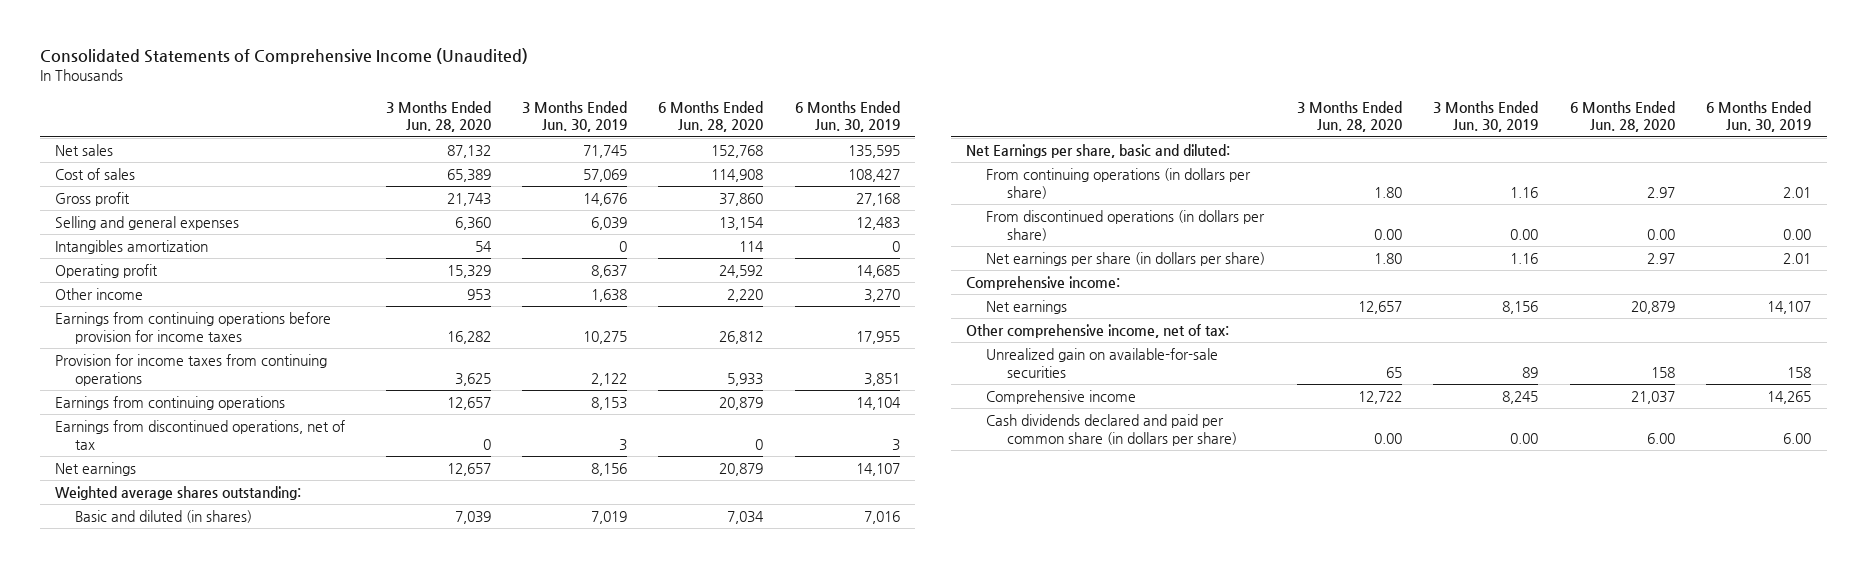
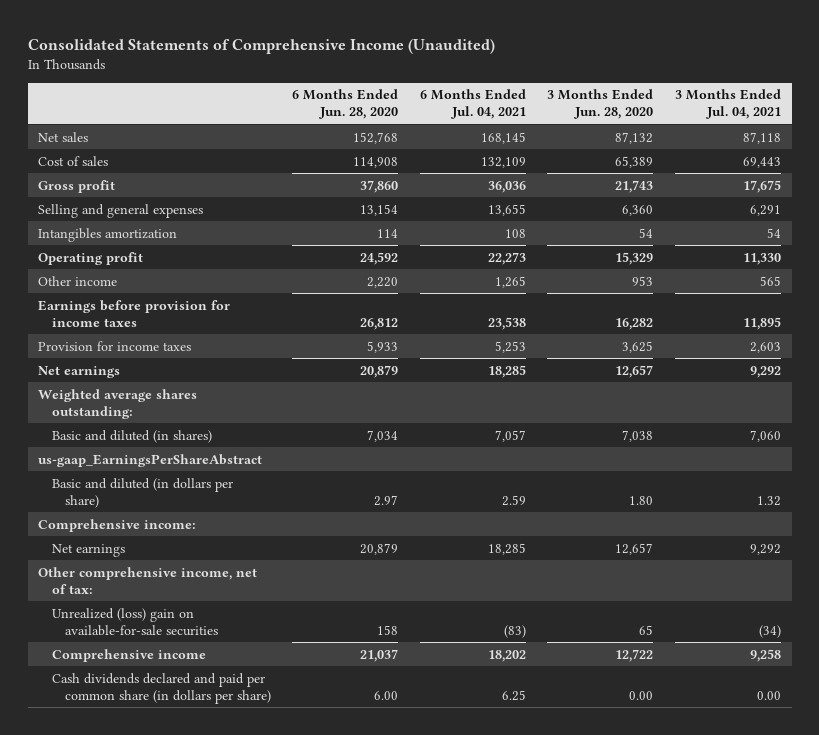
[522,100,628,133] 3 Months Ended Jun. 30, 2019 -> none
[794,100,900,133] 6 Months Ended Jun. 30, 2019 -> none
none -> [419,89,526,120] 6 Months Ended Jul. 04, 2021
none -> [674,89,781,120] 3 Months Ended Jul. 04, 2021
[55,396,286,411] Earnings from continuing operations -> none
[55,420,346,450] Earnings from discontinued operations, net of tax -> none
[55,312,332,344] Earnings from continuing operations before provision for income taxes -> [38,299,231,327] Earnings before provision for income taxes
[55,354,328,386] Provision for income taxes from continuing operations -> [38,340,192,351] Provision for income taxes
[986,168,1252,199] From continuing operations (in dollars per share) -> none
[986,210,1266,241] From discontinued operations (in dollars per share) -> none
[454,511,491,525] 7,039 -> [622,429,654,442] 7,038
[966,144,1231,159] Net Earnings per share, basic and diluted: -> [38,453,263,467] us-gaap_EarningsPerShareAbstract
[986,252,1266,267] Net earnings per share (in dollars per share) -> [51,477,233,508] Basic and diluted (in dollars per share)
[986,348,1219,378] Unrealized gain on available-for-sale securities -> [51,607,218,636] Unrealized (loss) gain on available-for-sale securities

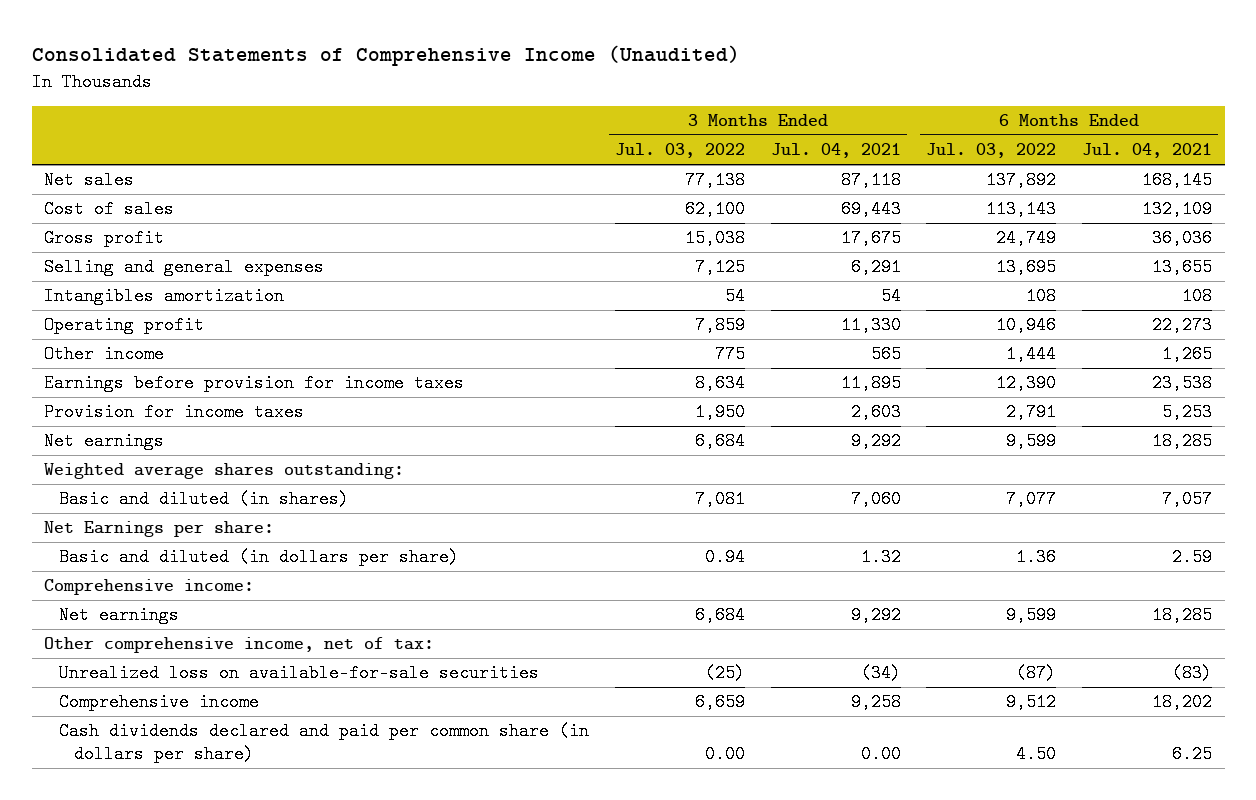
[292,89,399,120] 6 Months Ended Jun. 28, 2020 -> none
[547,89,654,120] 3 Months Ended Jun. 28, 2020 -> none
none -> [614,143,745,159] Jul. 03, 2022
none -> [926,143,1057,159] Jul. 03, 2022
[38,453,263,467] us-gaap_EarningsPerShareAbstract -> none
none -> [44,521,275,538] Net Earnings per share:
[51,607,218,636] Unrealized (loss) gain on available-for-sale securities -> [59,664,540,683] Unrealized loss on available-for-sale securities

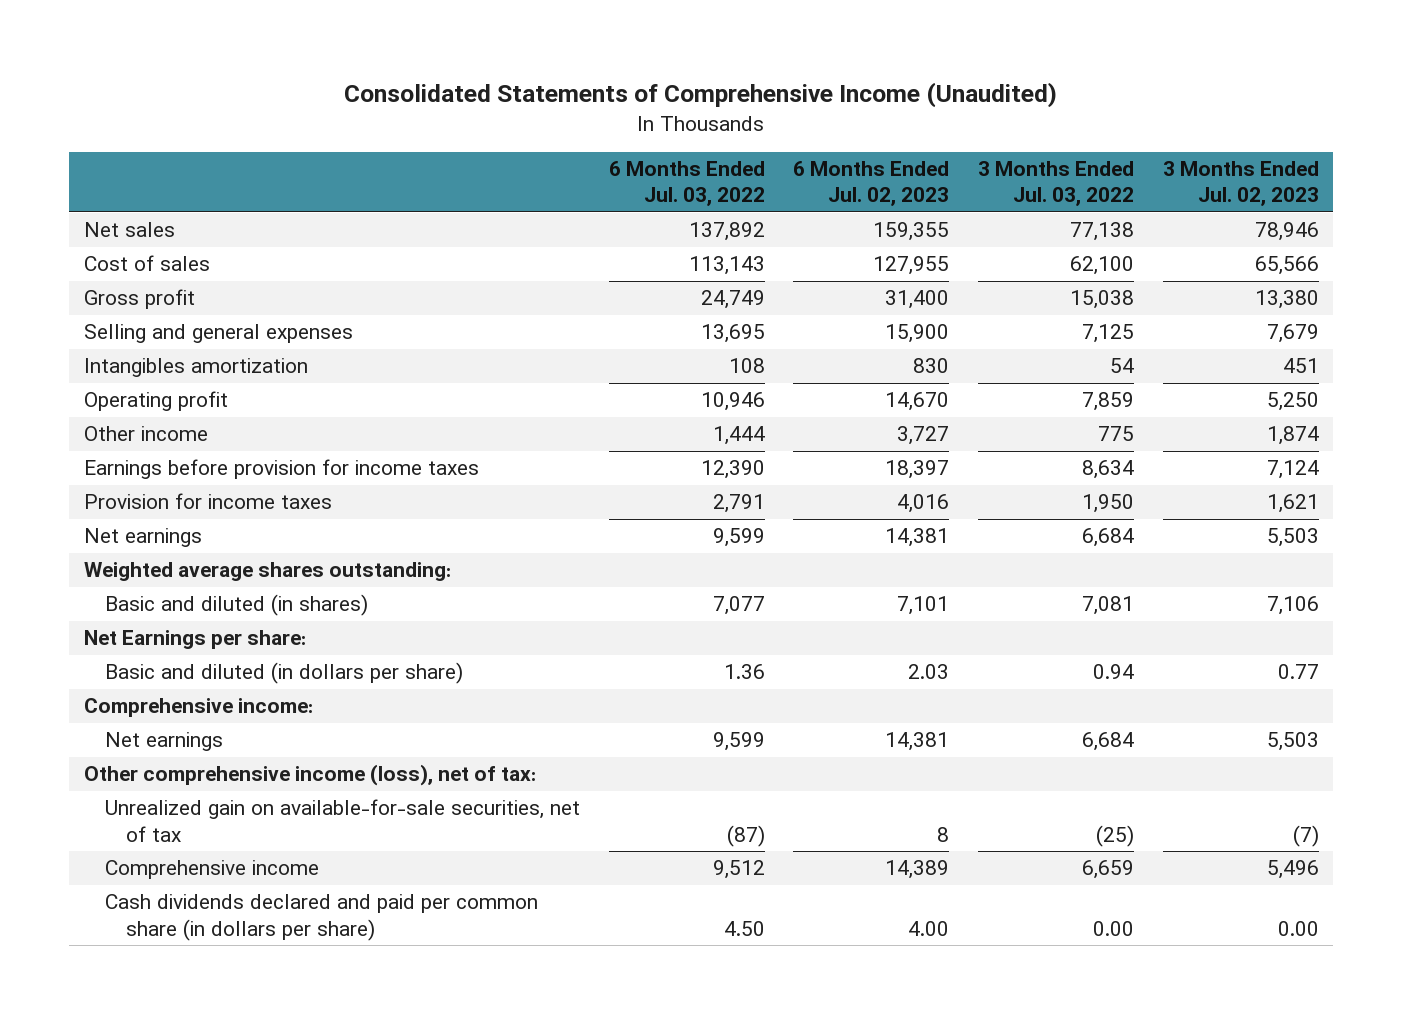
[770,143,901,159] Jul. 04, 2021 -> none
[1081,143,1212,159] Jul. 04, 2021 -> none
none -> [793,160,950,207] 6 Months Ended Jul. 02, 2023
none -> [1162,160,1319,207] 3 Months Ended Jul. 02, 2023
[44,637,435,654] Other comprehensive income, net of tax: -> [83,764,536,787] Other comprehensive income (loss), net of tax:
[59,664,540,683] Unrealized loss on available-for-sale securities -> [104,799,580,842] Unrealized gain on available-for-sale securities, net of tax

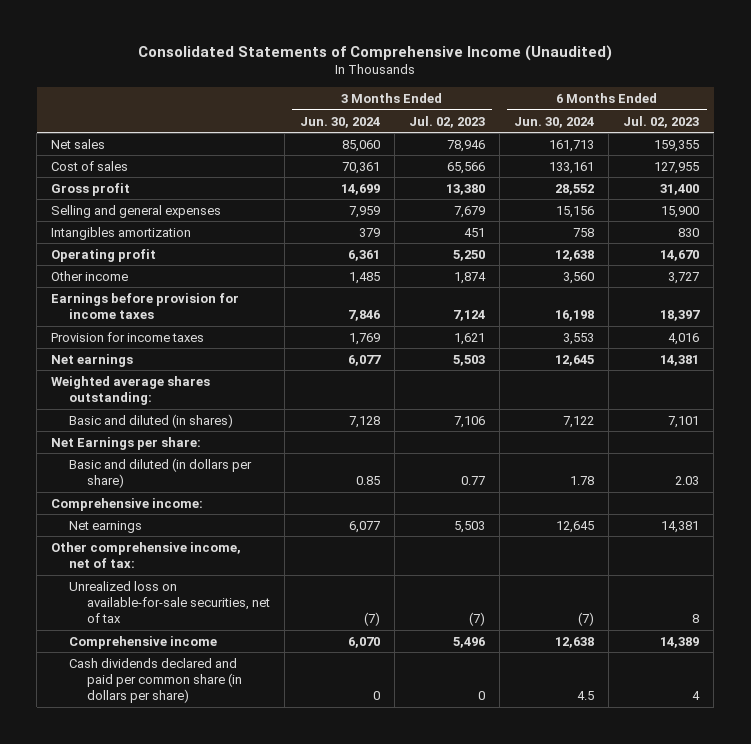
[608,160,765,207] 6 Months Ended Jul. 03, 2022 -> none
[978,160,1135,207] 3 Months Ended Jul. 03, 2022 -> none
none -> [299,116,380,128] Jun. 30, 2024
none -> [514,116,595,128] Jun. 30, 2024
[83,764,536,787] Other comprehensive income (loss), net of tax: -> [51,541,242,568] Other comprehensive income, net of tax:
[104,799,580,842] Unrealized gain on available-for-sale securities, net of tax -> [69,580,271,623] Unrealized loss on available-for-sale securities, net of tax
[908,920,950,936] 4.00 -> [692,690,701,700] 4
[1277,920,1319,936] 0.00 -> [477,690,485,700] 0

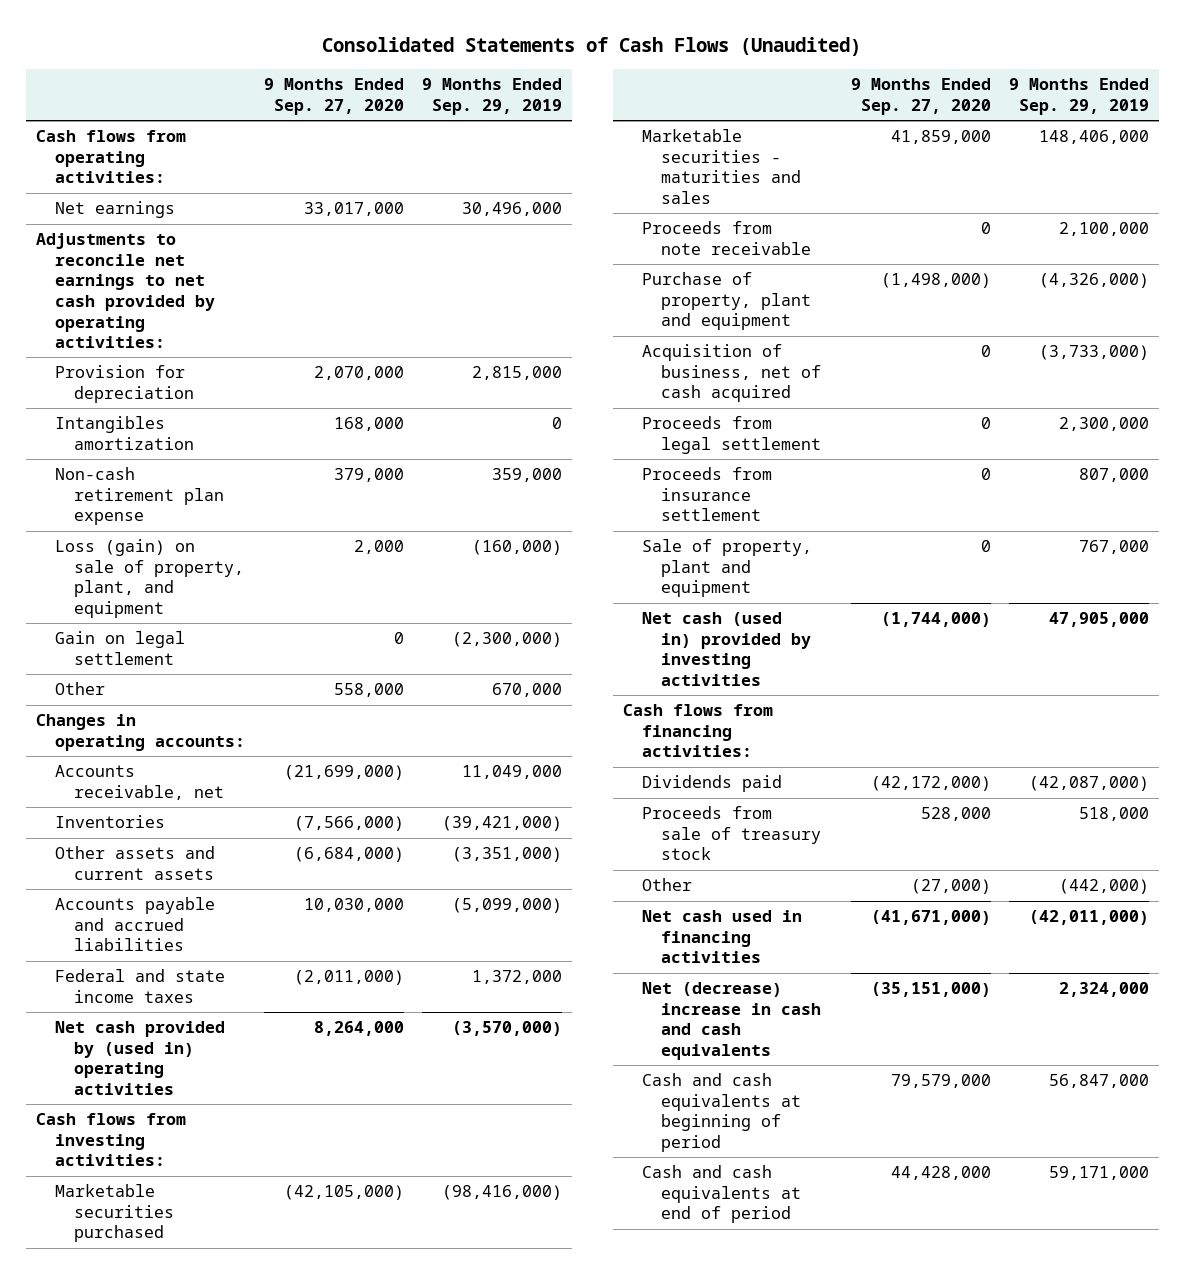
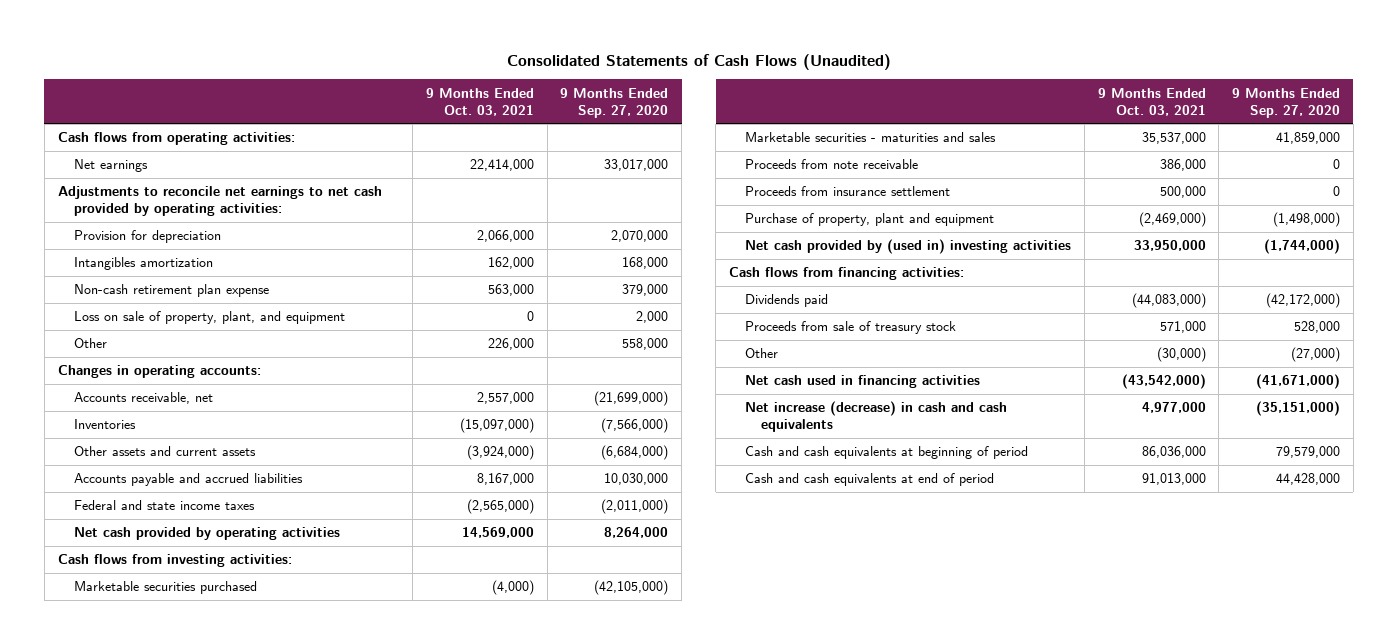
[422,78,563,115] 9 Months Ended Sep. 29, 2019 -> none
none -> [426,87,535,116] 9 Months Ended Oct. 03, 2021
[55,631,186,665] Gain on legal settlement -> none
[55,539,245,618] Loss (gain) on sale of property, plant, and equipment -> [73,311,345,325] Loss on sale of property, plant, and equipment
[55,1021,226,1095] Net cash provided by (used in) operating activities -> [73,527,340,541] Net cash provided by operating activities
[642,344,822,403] Acquisition of business, net of cash acquired -> none
[642,416,822,454] Proceeds from legal settlement -> none
[642,539,813,598] Sale of property, plant and equipment -> none
[642,272,812,331] Purchase of property, plant and equipment -> [745,213,995,227] Purchase of property, plant and equipment
[642,612,812,686] Net cash (used in) provided by investing activities -> [745,239,1072,255] Net cash provided by (used in) investing activities
[642,982,822,1060] Net (decrease) increase in cash and cash equivalents -> [745,401,1008,433] Net increase (decrease) in cash and cash equivalents

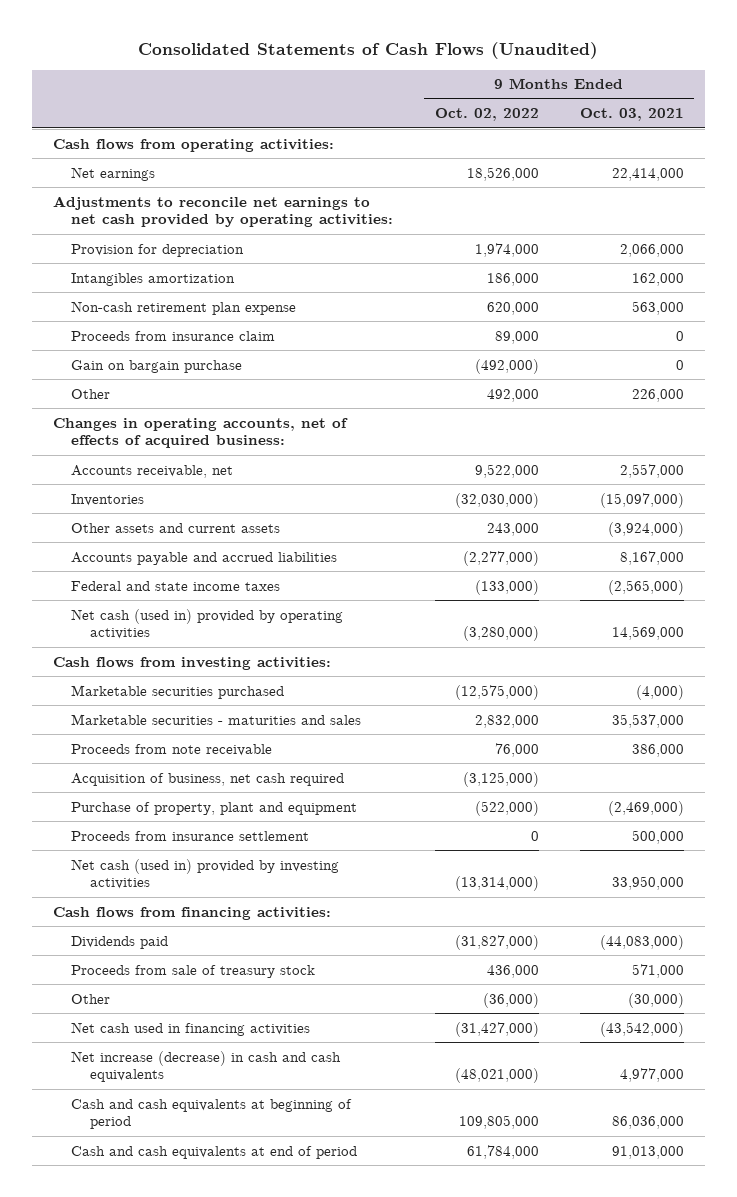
[560,87,669,118] 9 Months Ended Sep. 27, 2020 -> none
none -> [434,108,539,122] Oct. 02, 2022
[73,311,345,325] Loss on sale of property, plant, and equipment -> none
none -> [71,330,276,341] Proceeds from insurance claim
none -> [71,359,243,373] Gain on bargain purchase
[57,365,261,379] Changes in operating accounts: -> [52,417,348,449] Changes in operating accounts, net of effects of acquired business:
[73,527,340,541] Net cash provided by operating activities -> [71,608,344,640] Net cash (used in) provided by operating activities
none -> [71,772,345,786] Acquisition of business, net cash required
[745,186,951,197] Proceeds from insurance settlement -> [71,830,310,841] Proceeds from insurance settlement
[745,239,1072,255] Net cash provided by (used in) investing activities -> [71,858,340,890] Net cash (used in) provided by investing activities

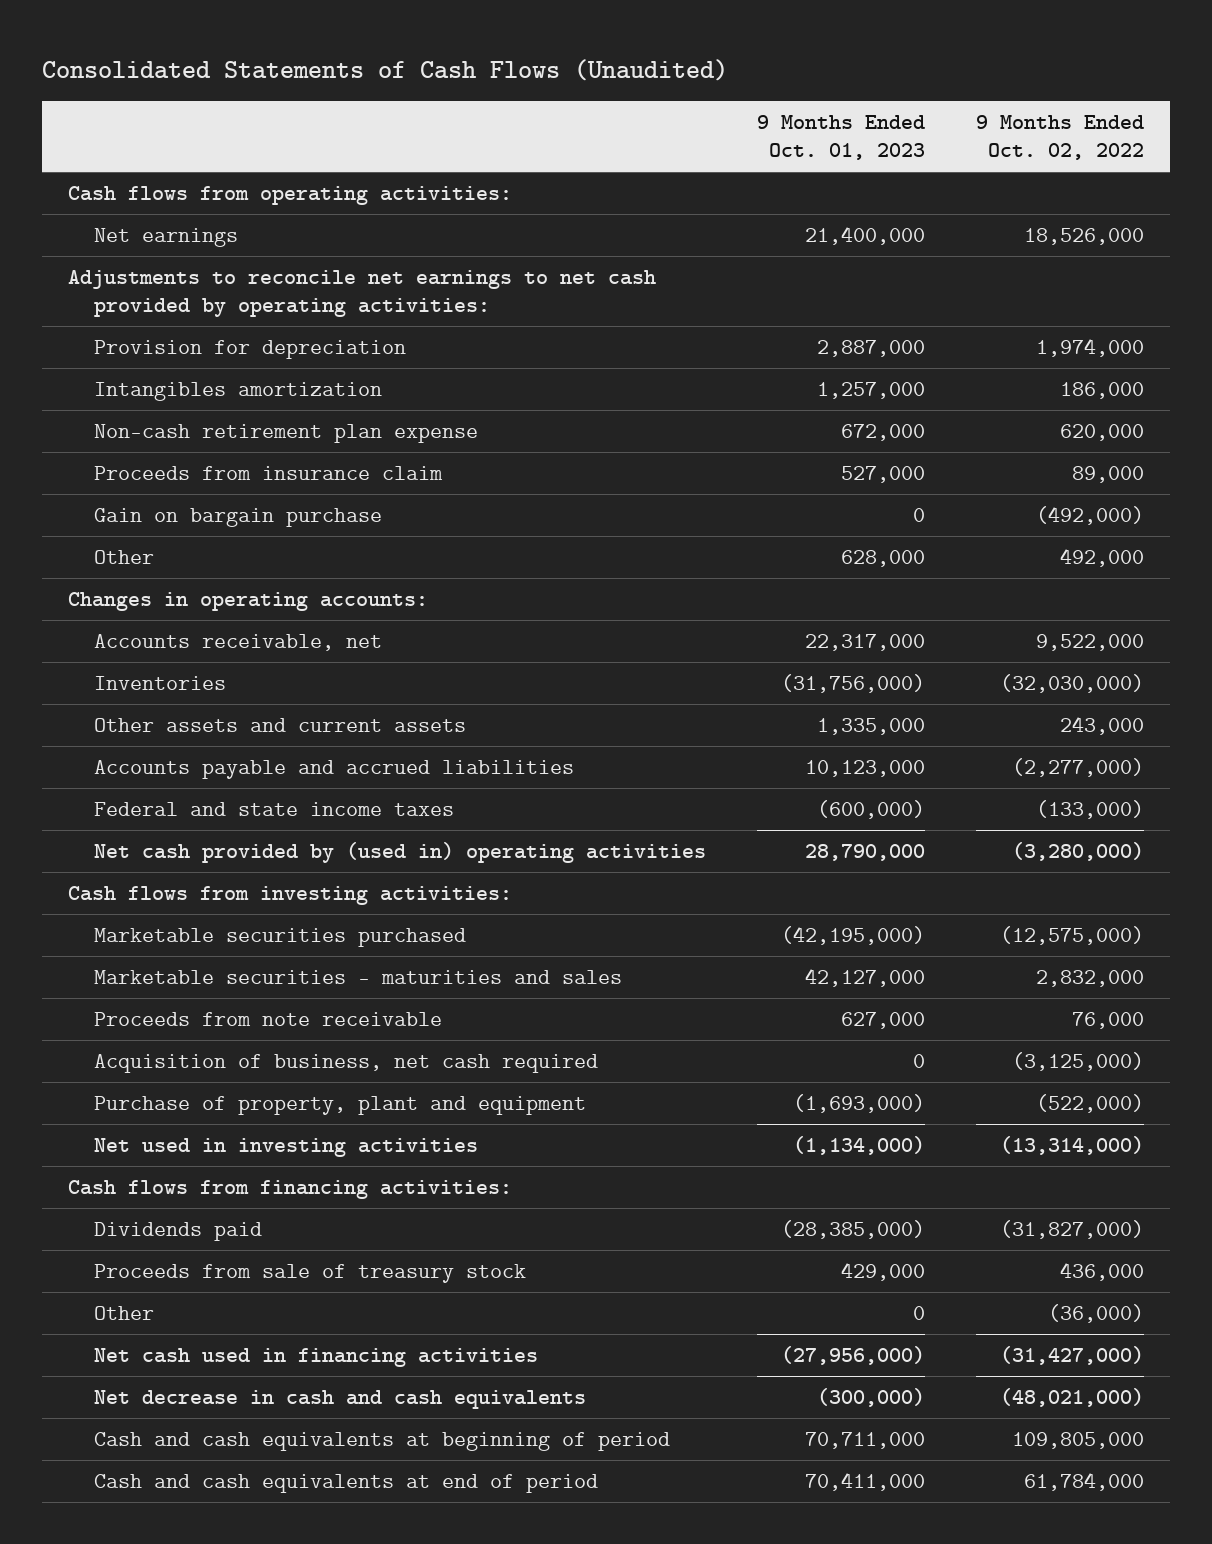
[579,108,684,122] Oct. 03, 2021 -> none
none -> [757,115,926,161] 9 Months Ended Oct. 01, 2023
[52,417,348,449] Changes in operating accounts, net of effects of acquired business: -> [67,592,428,612] Changes in operating accounts:
[71,608,344,640] Net cash (used in) provided by operating activities -> [94,842,707,864] Net cash provided by (used in) operating activities
[71,830,310,841] Proceeds from insurance settlement -> none
[71,858,340,890] Net cash (used in) provided by investing activities -> [94,1138,479,1158] Net used in investing activities
[71,1050,342,1083] Net increase (decrease) in cash and cash equivalents -> [94,1390,587,1410] Net decrease in cash and cash equivalents

